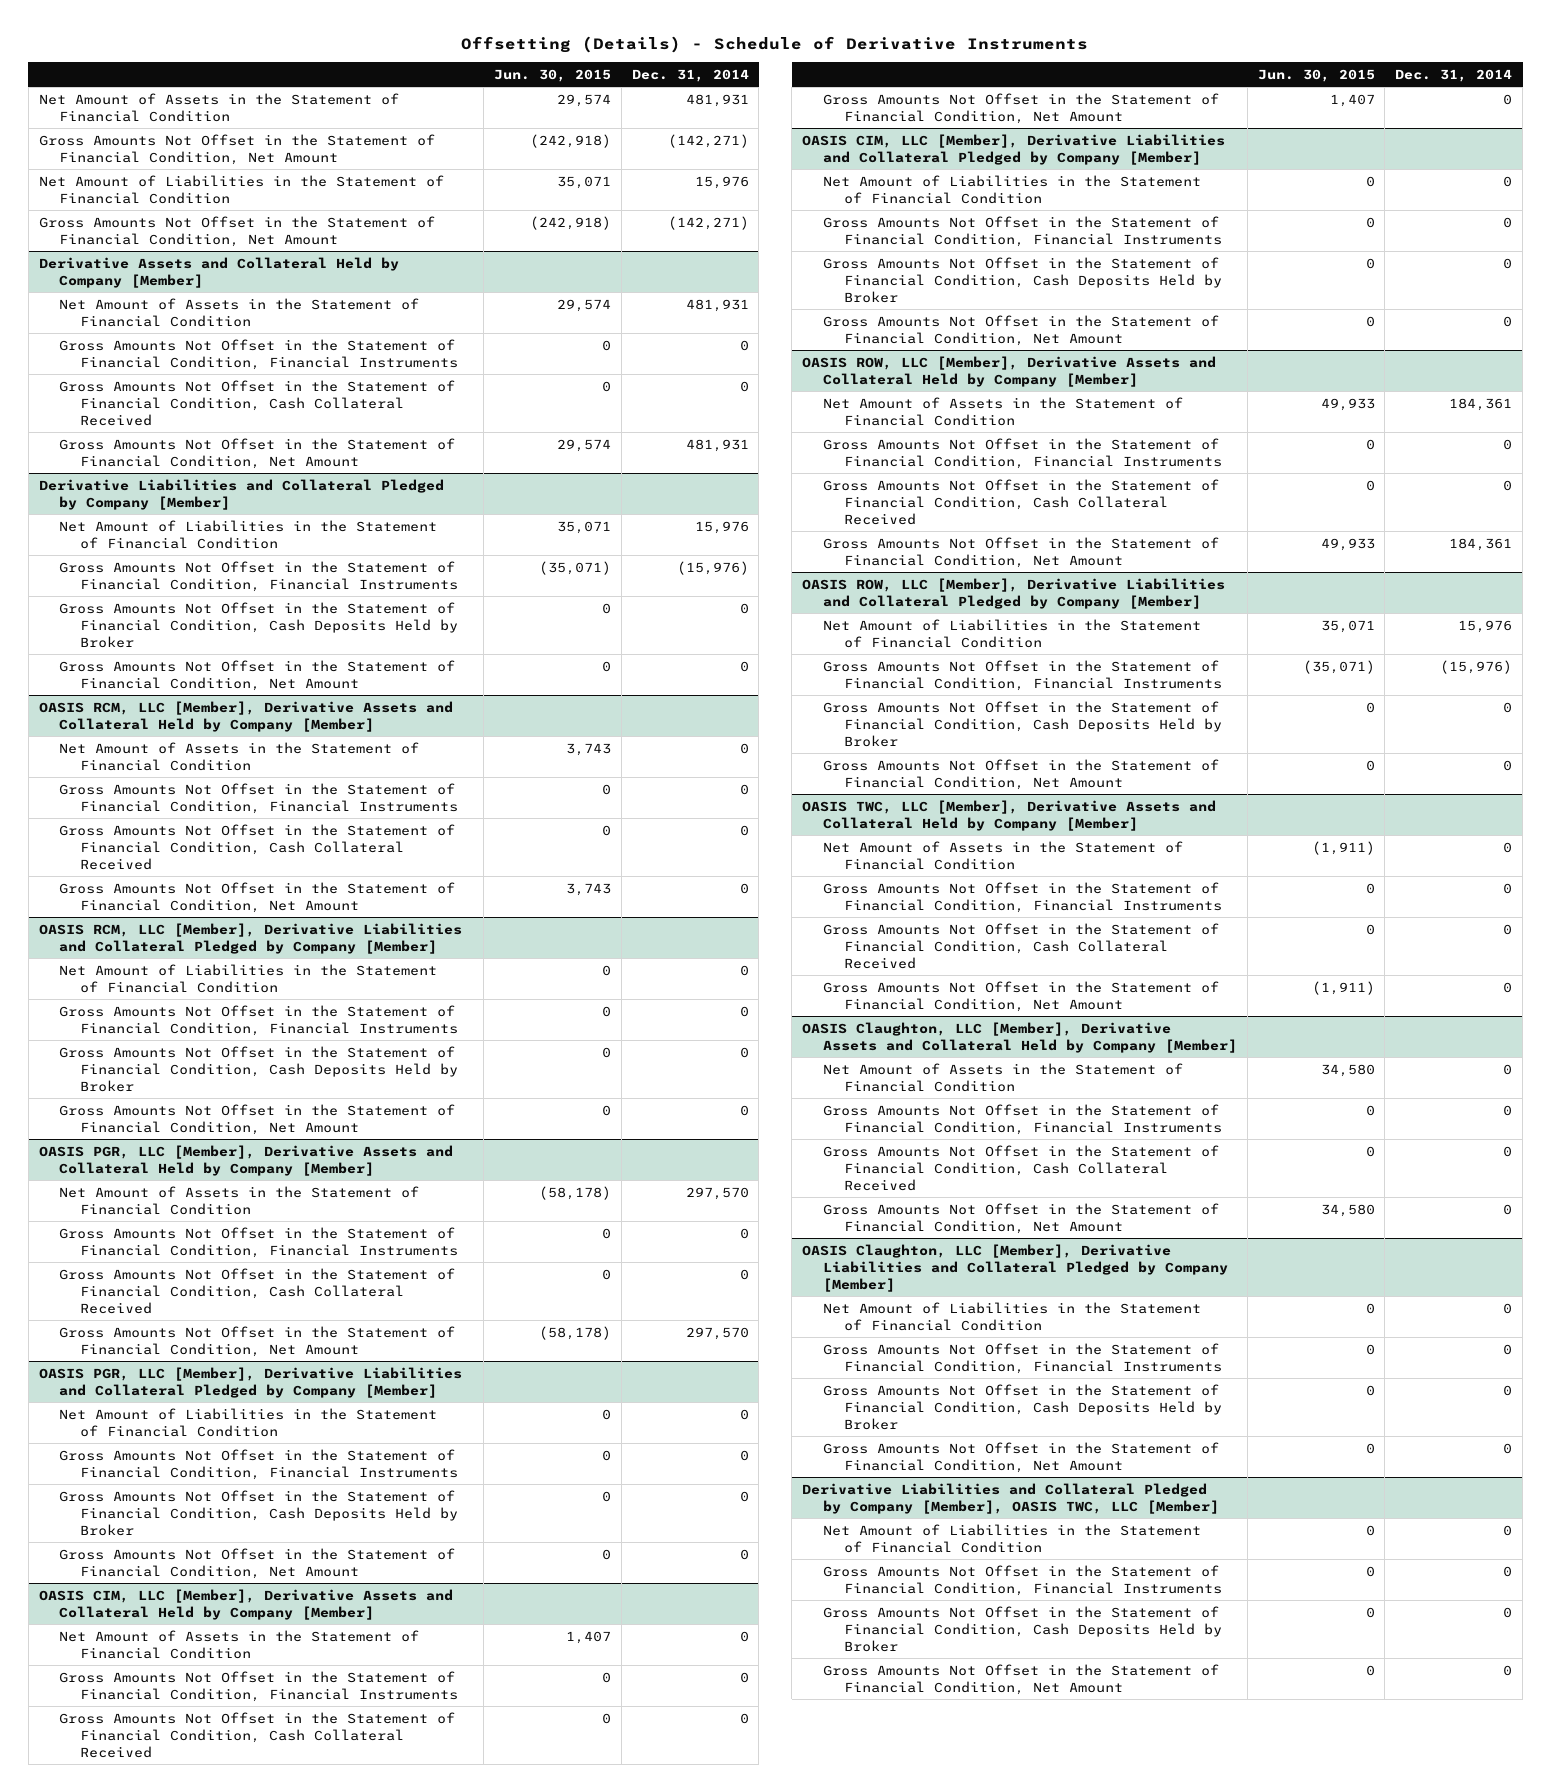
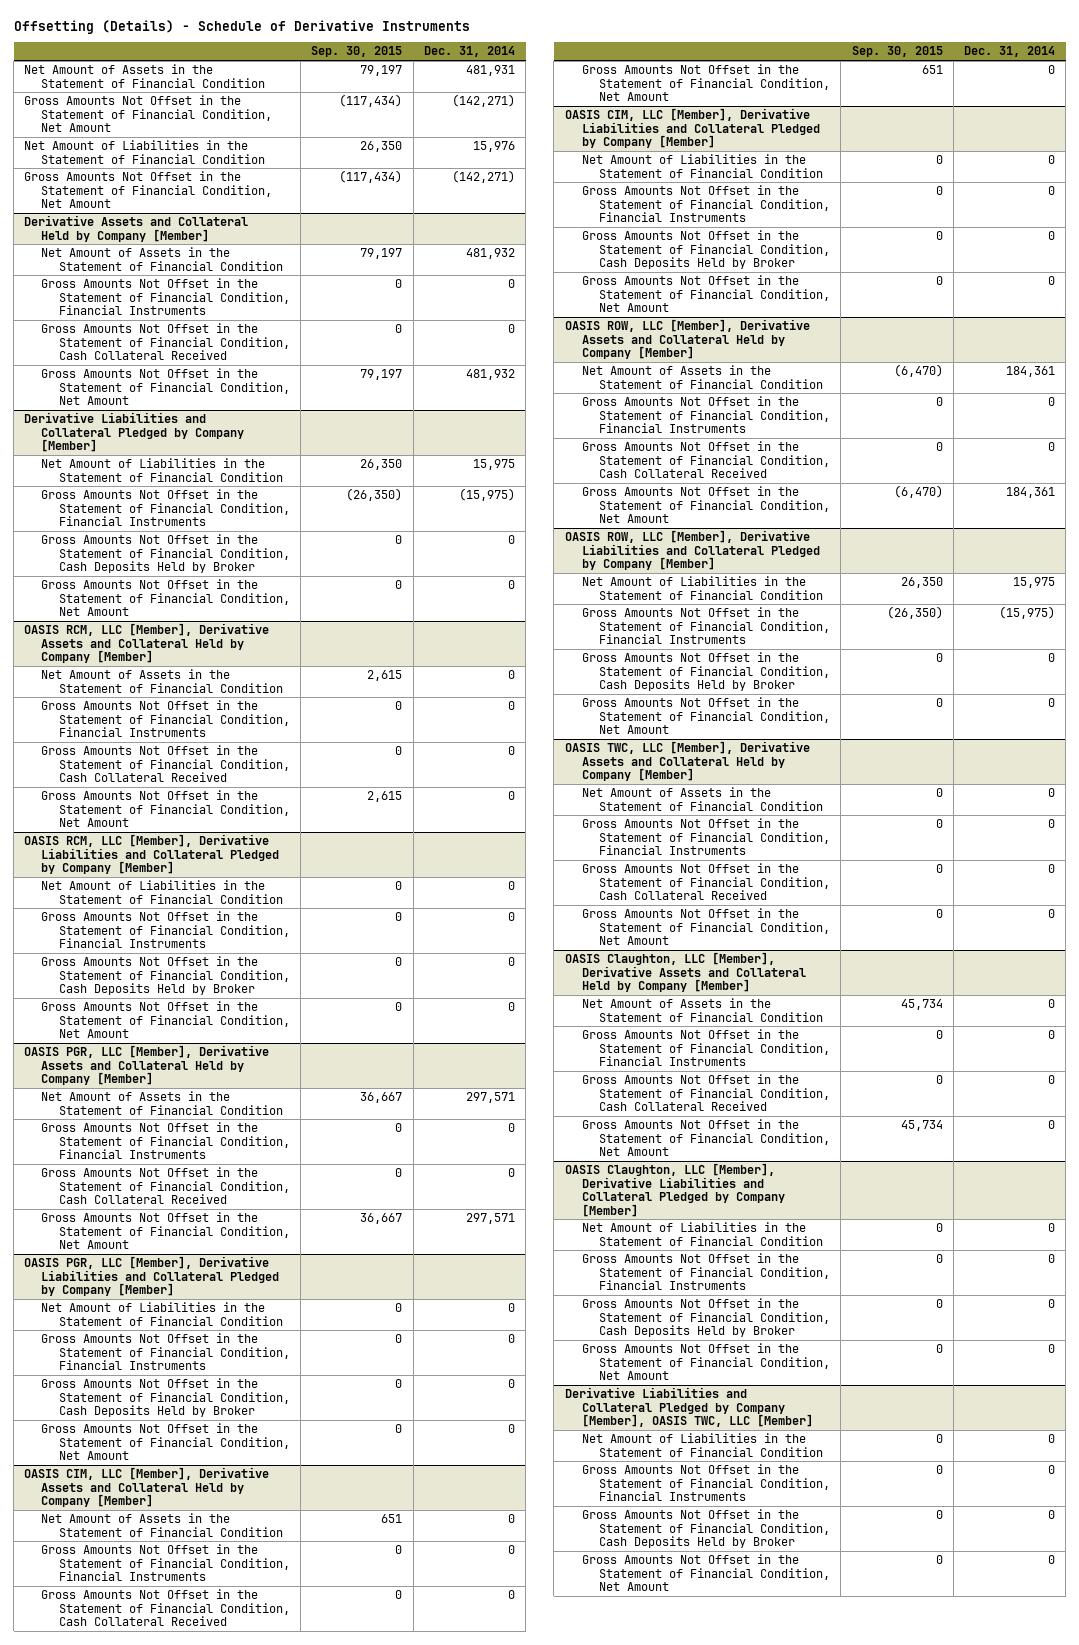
[493,68,611,82] Jun. 30, 2015 -> none
none -> [311,46,403,58] Sep. 30, 2015
[685,298,749,312] 481,931 -> [465,247,515,259] 481,932
[685,438,749,452] 481,931 -> [465,368,515,380] 481,932
[694,520,749,534] 15,976 -> [472,458,515,470] 15,975
[676,560,749,575] (15,976) -> [458,487,515,501] (15,975)
[685,1186,749,1200] 297,570 -> [465,1091,515,1103] 297,571
[685,1326,749,1340] 297,570 -> [465,1212,515,1224] 297,571
[1458,619,1513,633] 15,976 -> [1013,576,1056,588] 15,975
[1440,659,1513,674] (15,976) -> [999,605,1056,619] (15,975)

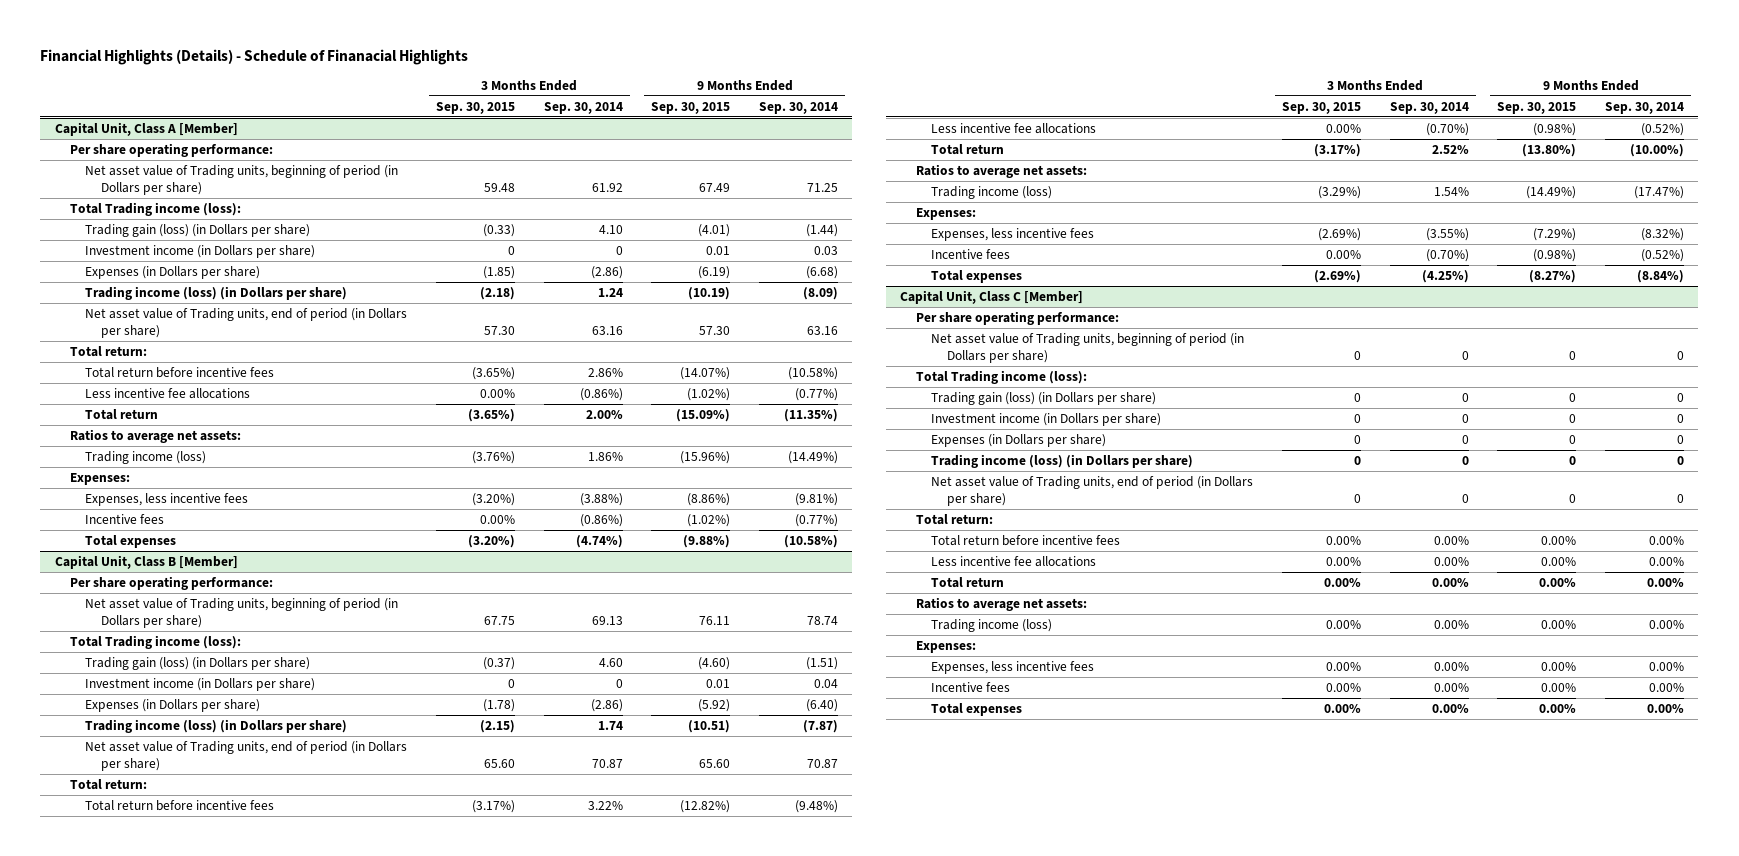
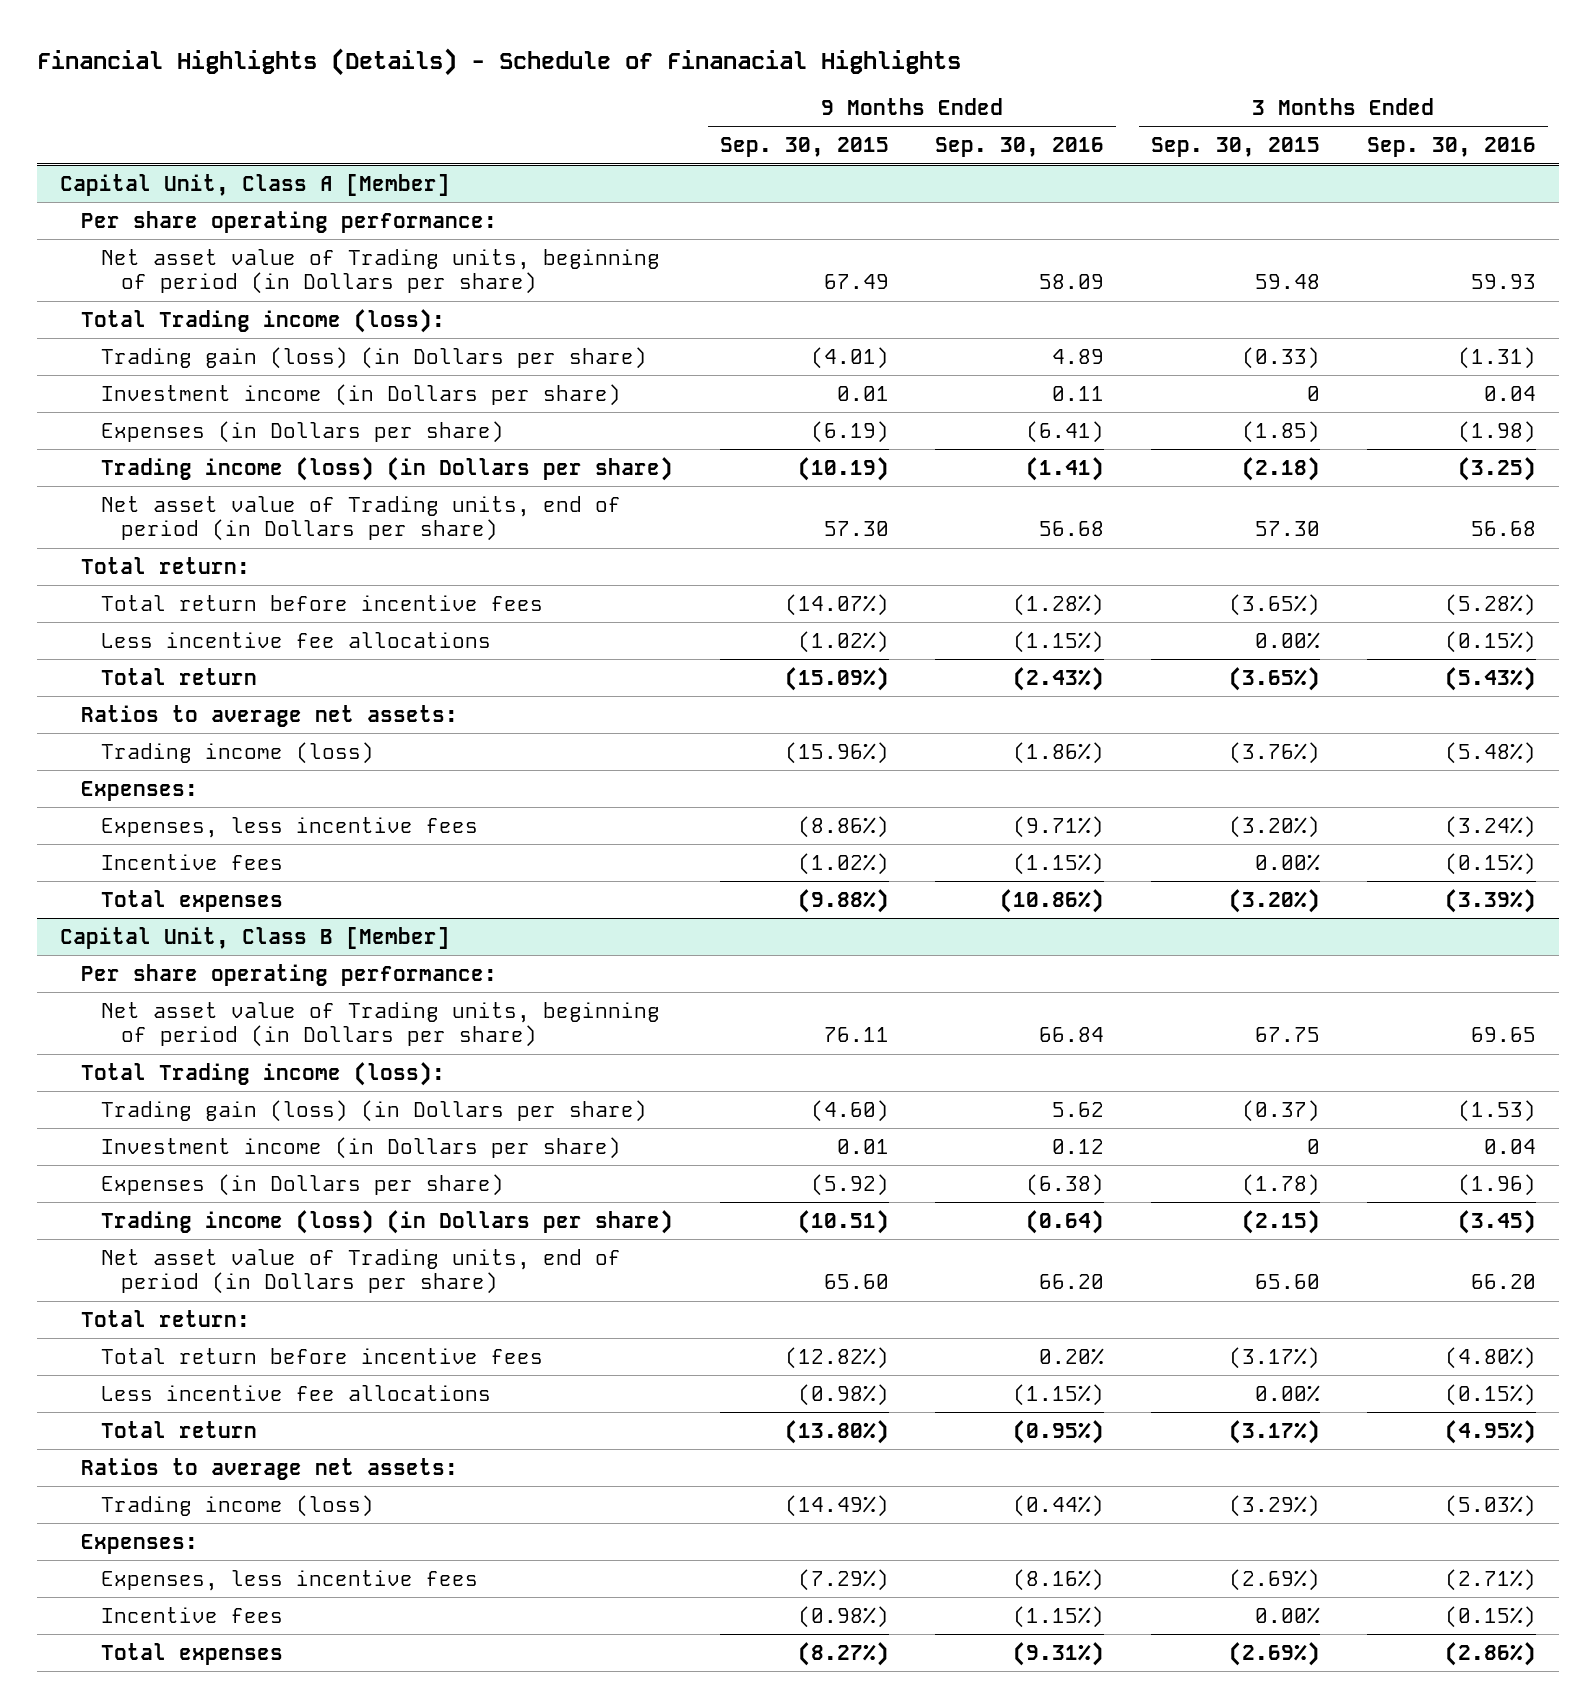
[543,101,623,114] Sep. 30, 2014 -> none
[759,101,839,114] Sep. 30, 2014 -> none
none -> [935,137,1105,158] Sep. 30, 2016
none -> [1366,137,1536,158] Sep. 30, 2016
[900,289,1084,304] Capital Unit, Class C [Member] -> none
[915,310,1119,325] Per share operating performance: -> none
[931,332,1245,364] Net asset value of Trading units, beginning of period (in Dollars per share) -> none
[915,369,1087,384] Total Trading income (loss): -> none
[931,391,1157,405] Trading gain (loss) (in Dollars per share) -> none
[931,412,1162,426] Investment income (in Dollars per share) -> none
[931,433,1107,447] Expenses (in Dollars per share) -> none
[931,453,1194,468] Trading income (loss) (in Dollars per share) -> none
[931,475,1254,507] Net asset value of Trading units, end of period (in Dollars per share) -> none
[915,513,993,525] Total return: -> none
[931,534,1121,546] Total return before incentive fees -> none
[931,555,1097,567] Less incentive fee allocations -> none
[931,576,1005,588] Total return -> none
[915,596,1087,611] Ratios to average net assets: -> none
[931,618,1053,632] Trading income (loss) -> none
[915,640,976,653] Expenses: -> none
[931,660,1095,674] Expenses, less incentive fees -> none
[931,681,1011,692] Incentive fees -> none
[931,702,1023,716] Total expenses -> none

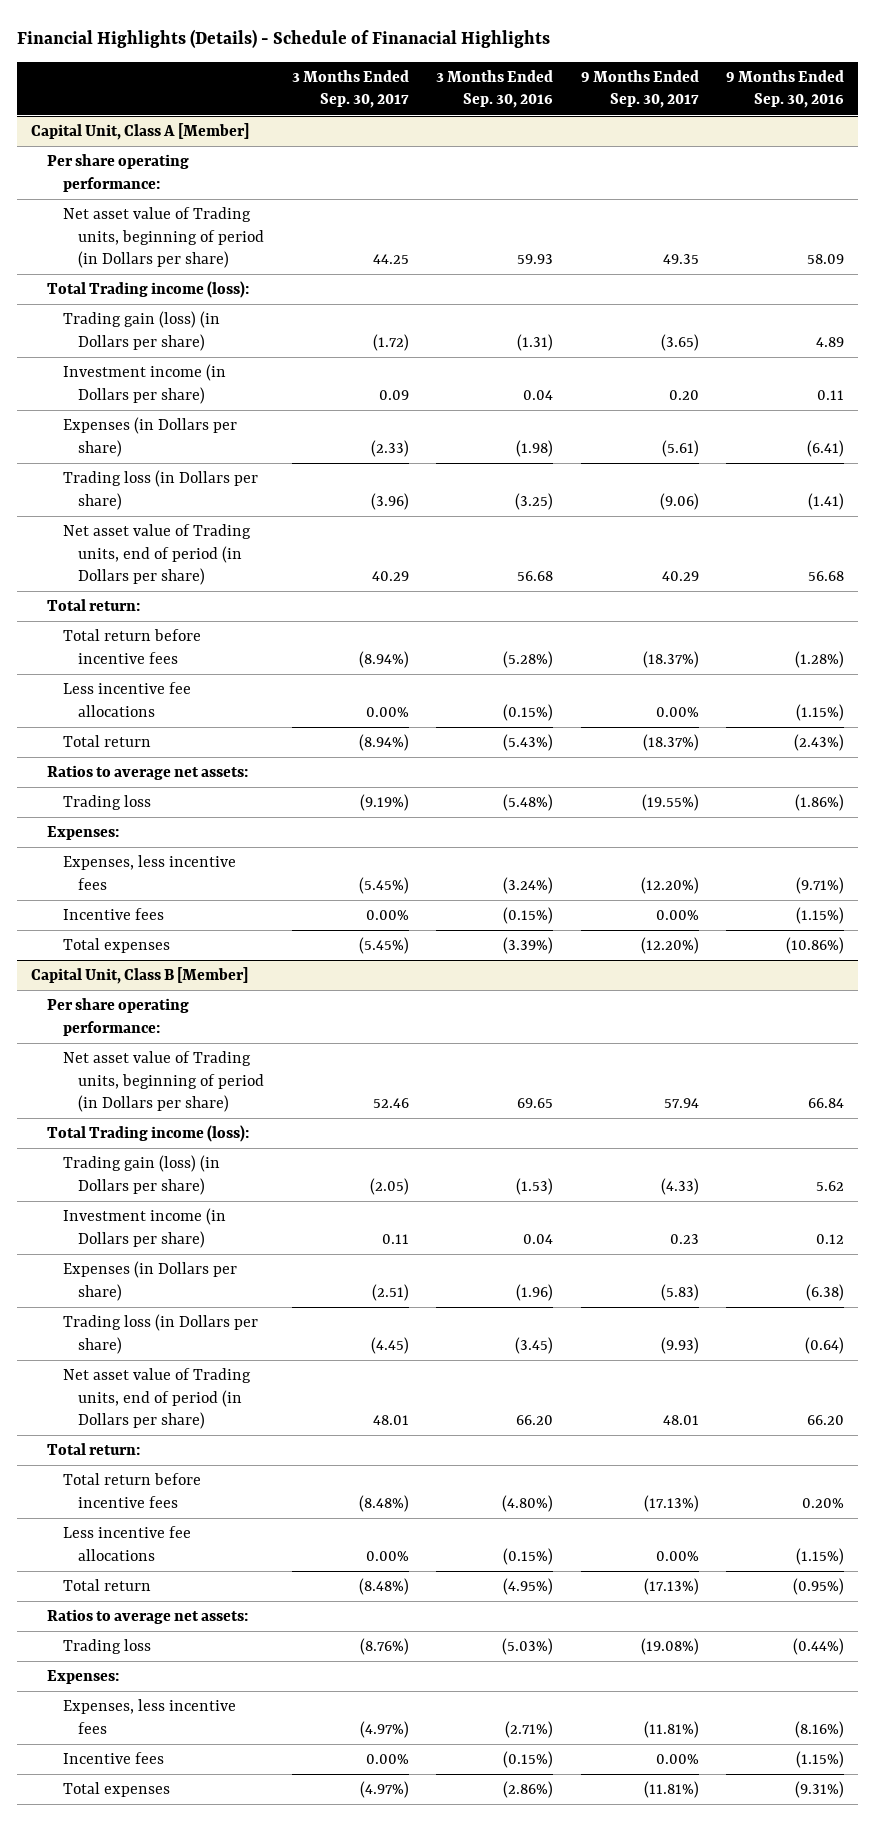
[719,137,889,158] Sep. 30, 2015 -> none
[1151,137,1321,158] Sep. 30, 2015 -> none
none -> [291,70,409,109] 3 Months Ended Sep. 30, 2017
none -> [580,70,699,109] 9 Months Ended Sep. 30, 2017
[100,456,673,481] Trading income (loss) (in Dollars per share) -> [62,470,258,510] Trading loss (in Dollars per share)
[100,741,374,764] Trading income (loss) -> [62,795,151,811] Trading loss
[100,1209,673,1234] Trading income (loss) (in Dollars per share) -> [62,1314,258,1354] Trading loss (in Dollars per share)
[100,1494,374,1517] Trading income (loss) -> [62,1639,151,1655] Trading loss

